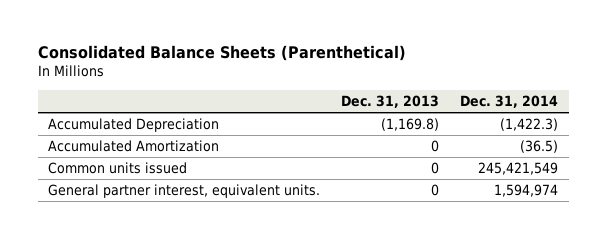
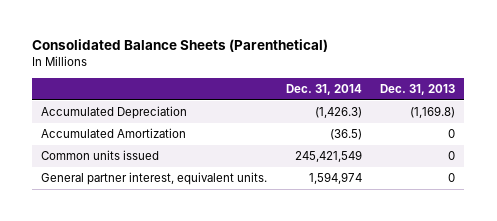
[500,118,559,132] (1,422.3) -> [314,107,362,119] (1,426.3)

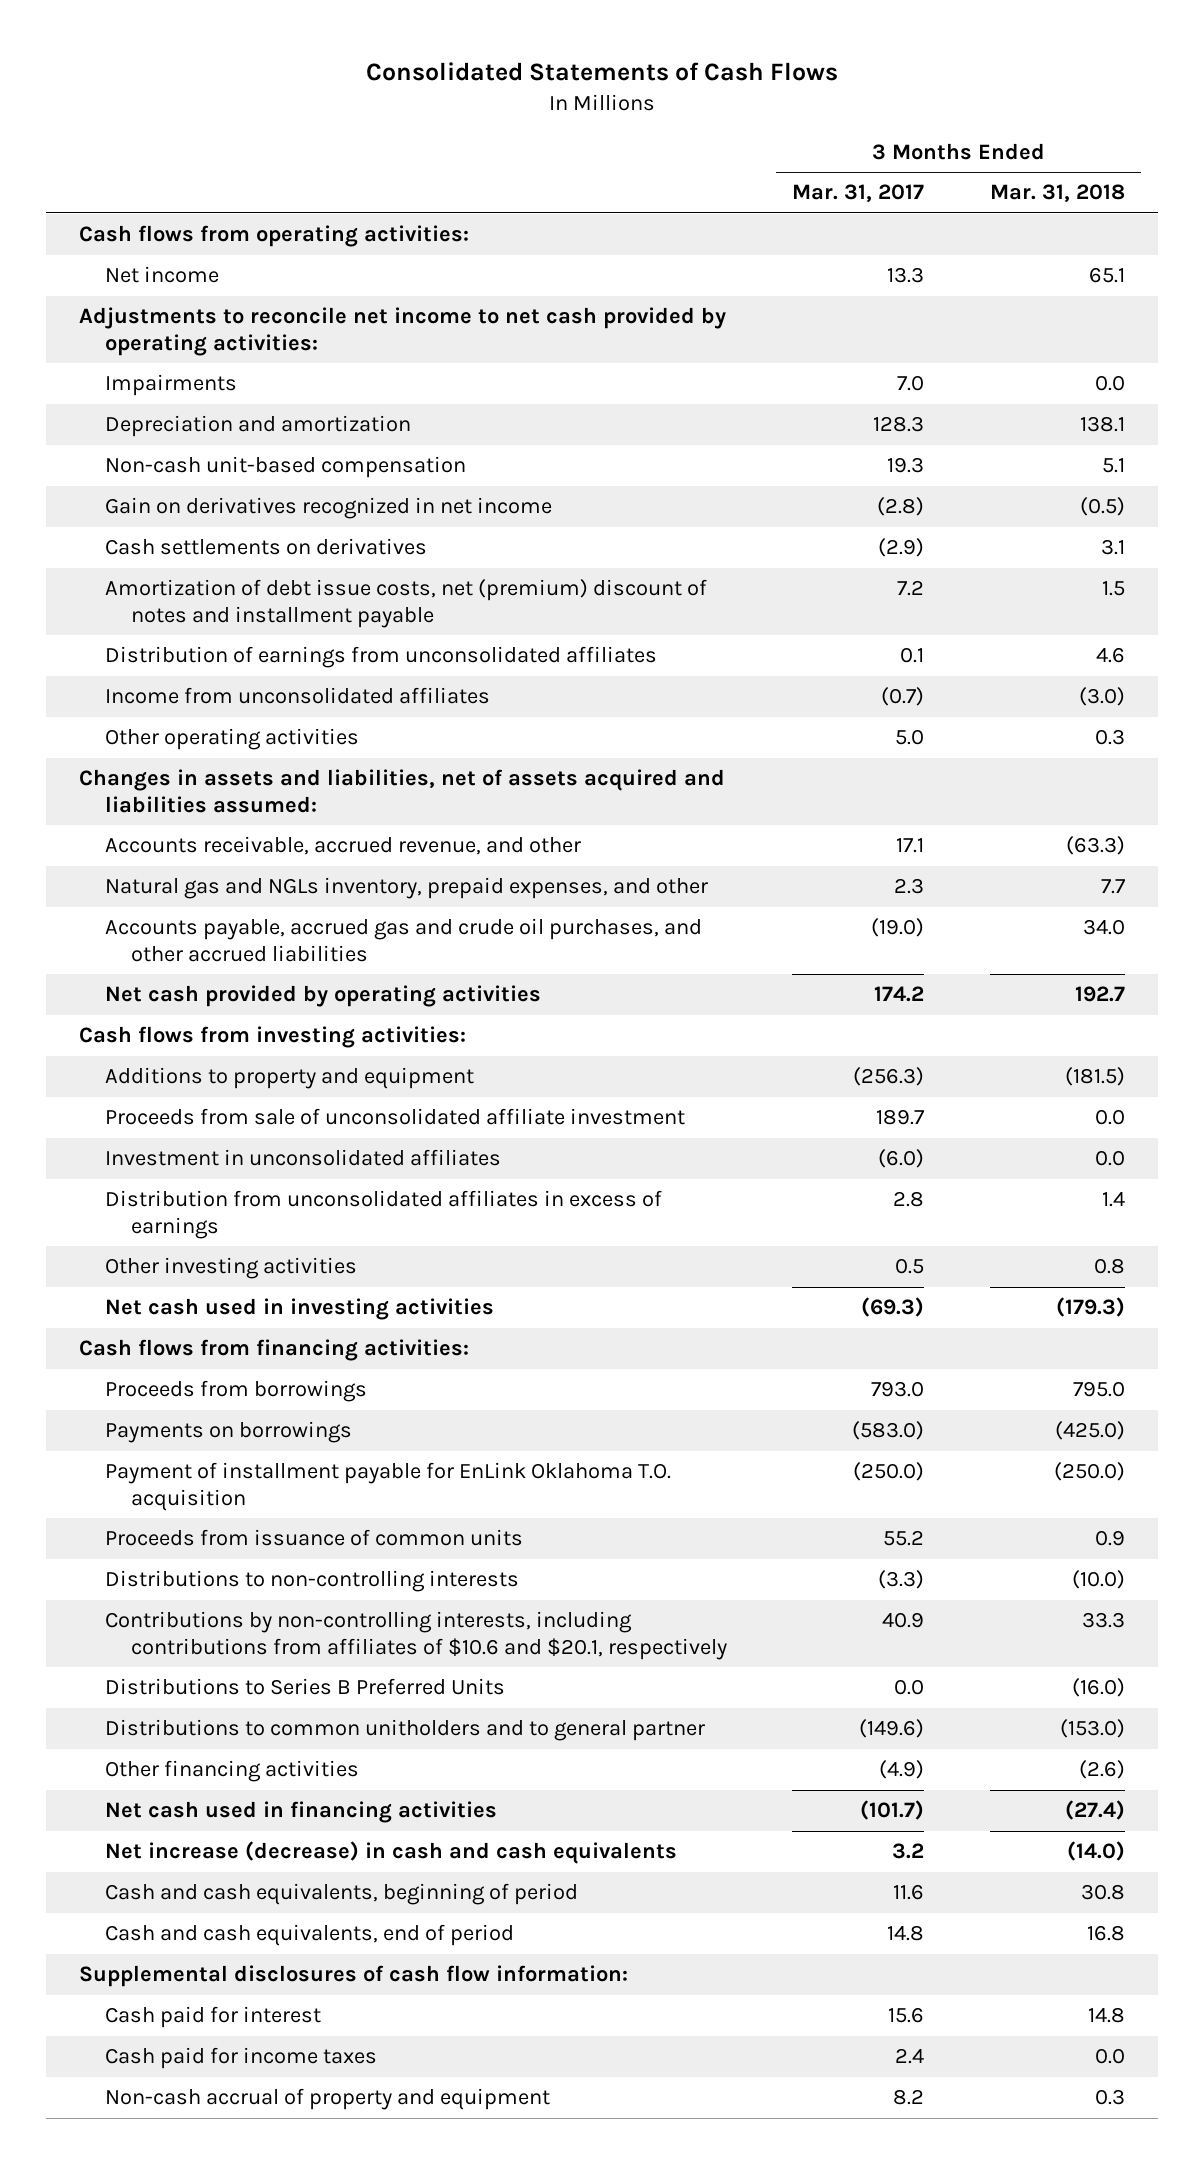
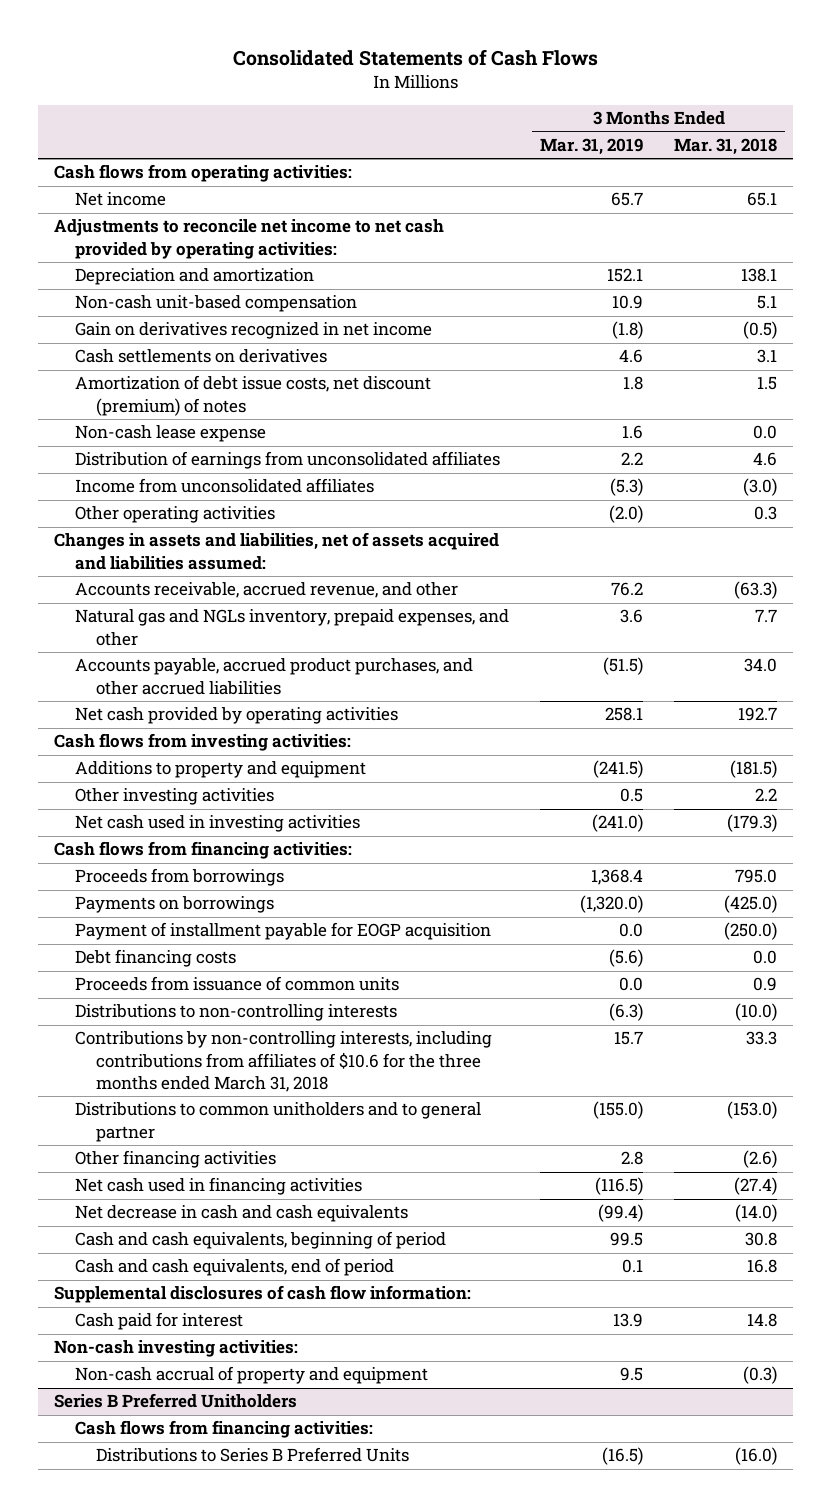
[792,184,925,203] Mar. 31, 2017 -> none
none -> [540,138,644,156] Mar. 31, 2019
[105,374,238,397] Impairments -> none
[105,579,708,629] Amortization of debt issue costs, net (premium) discount of notes and installment payable -> [75,375,432,416] Amortization of debt issue costs, net discount (premium) of notes
none -> [75,425,267,443] Non-cash lease expense
[105,918,703,963] Accounts payable, accrued gas and crude oil purchases, and other accrued liabilities -> [75,658,474,695] Accounts payable, accrued product purchases, and other accrued liabilities
[105,1108,686,1126] Proceeds from sale of unconsolidated affiliate investment -> none
[105,1149,502,1167] Investment in unconsolidated affiliates -> none
[105,1190,663,1240] Distribution from unconsolidated affiliates in excess of earnings -> none
[1093,1258,1125,1275] 0.8 -> [755,788,778,802] 2.2
[105,1462,672,1512] Payment of installment payable for EnLink Oklahoma T.O. acquisition -> [75,922,492,941] Payment of installment payable for EOGP acquisition
none -> [75,949,237,968] Debt financing costs
[105,1678,506,1696] Distributions to Series B Preferred Units -> none
[105,1611,728,1661] Contributions by non-controlling interests, including contributions from affiliates of $10.6 and $20.1, respectively -> [75,1031,493,1092] Contributions by non-controlling interests, including contributions from affiliates of $10.6 for the three months ended March 31, 2018
[105,1841,678,1865] Net increase (decrease) in cash and cash equivalents -> [75,1205,409,1223] Net decrease in cash and cash equivalents
[105,2047,378,2070] Cash paid for income taxes -> none
none -> [53,1340,298,1358] Non-cash investing activities:
[1094,2089,1125,2106] 0.3 -> [743,1366,778,1385] (0.3)
none -> [53,1393,297,1409] Series B Preferred Unitholders
none -> [75,1420,374,1439] Cash flows from financing activities:
none -> [96,1447,410,1463] Distributions to Series B Preferred Units

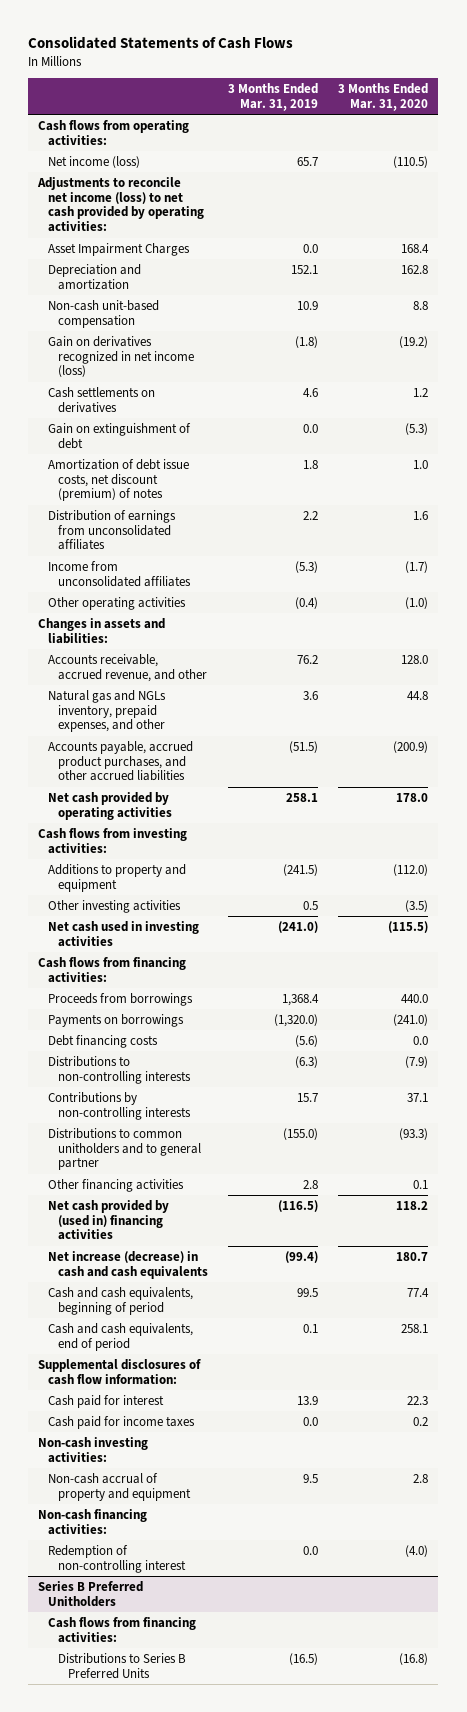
[674,138,778,156] Mar. 31, 2018 -> none
none -> [338,83,429,111] 3 Months Ended Mar. 31, 2020
[75,192,167,207] Net income -> [48,155,141,168] Net income (loss)
[53,219,444,259] Adjustments to reconcile net income to net cash provided by operating activities: -> [37,176,205,233] Adjustments to reconcile net income (loss) to net cash provided by operating activities:
none -> [48,242,191,256] Asset Impairment Charges
[75,322,433,340] Gain on derivatives recognized in net income -> [48,335,195,378] Gain on derivatives recognized in net income (loss)
none -> [48,422,192,449] Gain on extinguishment of debt
[75,425,267,443] Non-cash lease expense -> none
[609,505,644,524] (2.0) -> [295,596,319,609] (0.4)
[53,532,499,570] Changes in assets and liabilities, net of assets acquired and liabilities assumed: -> [38,617,166,644] Changes in assets and liabilities:
[75,922,492,941] Payment of installment payable for EOGP acquisition -> none
[75,976,400,992] Proceeds from issuance of common units -> none
[75,1031,493,1092] Contributions by non-controlling interests, including contributions from affiliates of $10.6 for the three months ended March 31, 2018 -> [48,1091,192,1120] Contributions by non-controlling interests
[75,1177,363,1196] Net cash used in financing activities -> [48,1199,170,1241] Net cash provided by (used in) financing activities
[75,1205,409,1223] Net decrease in cash and cash equivalents -> [48,1250,209,1279] Net increase (decrease) in cash and cash equivalents
none -> [48,1415,196,1429] Cash paid for income taxes
none -> [38,1508,148,1535] Non-cash financing activities:
none -> [48,1544,187,1573] Redemption of non-controlling interest

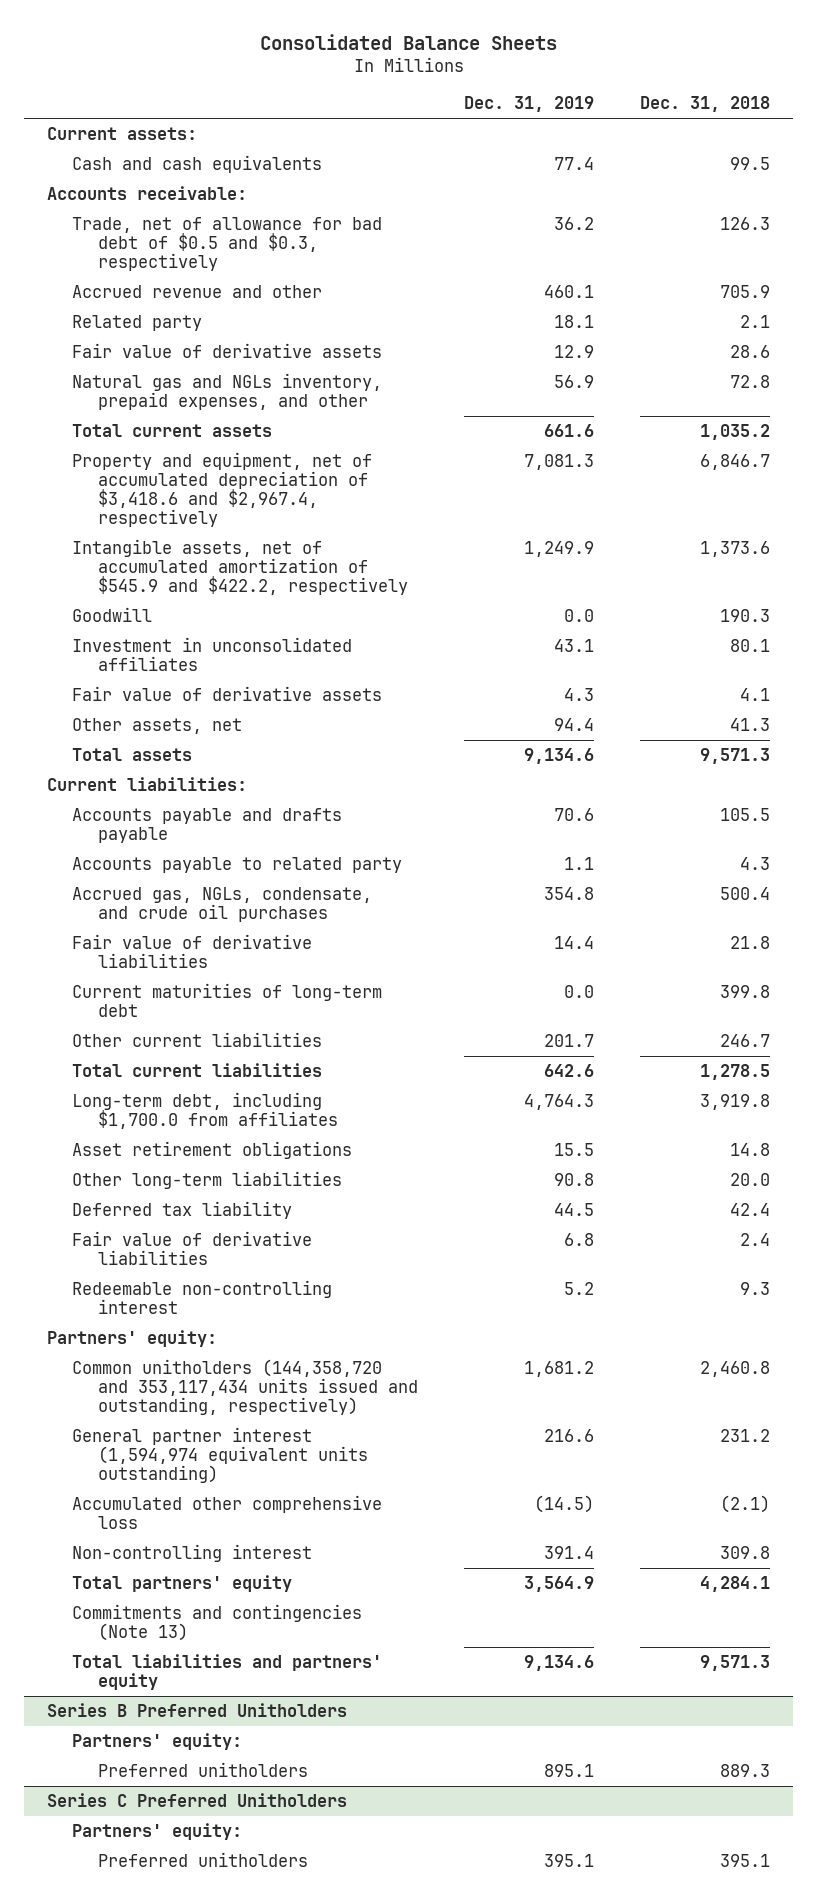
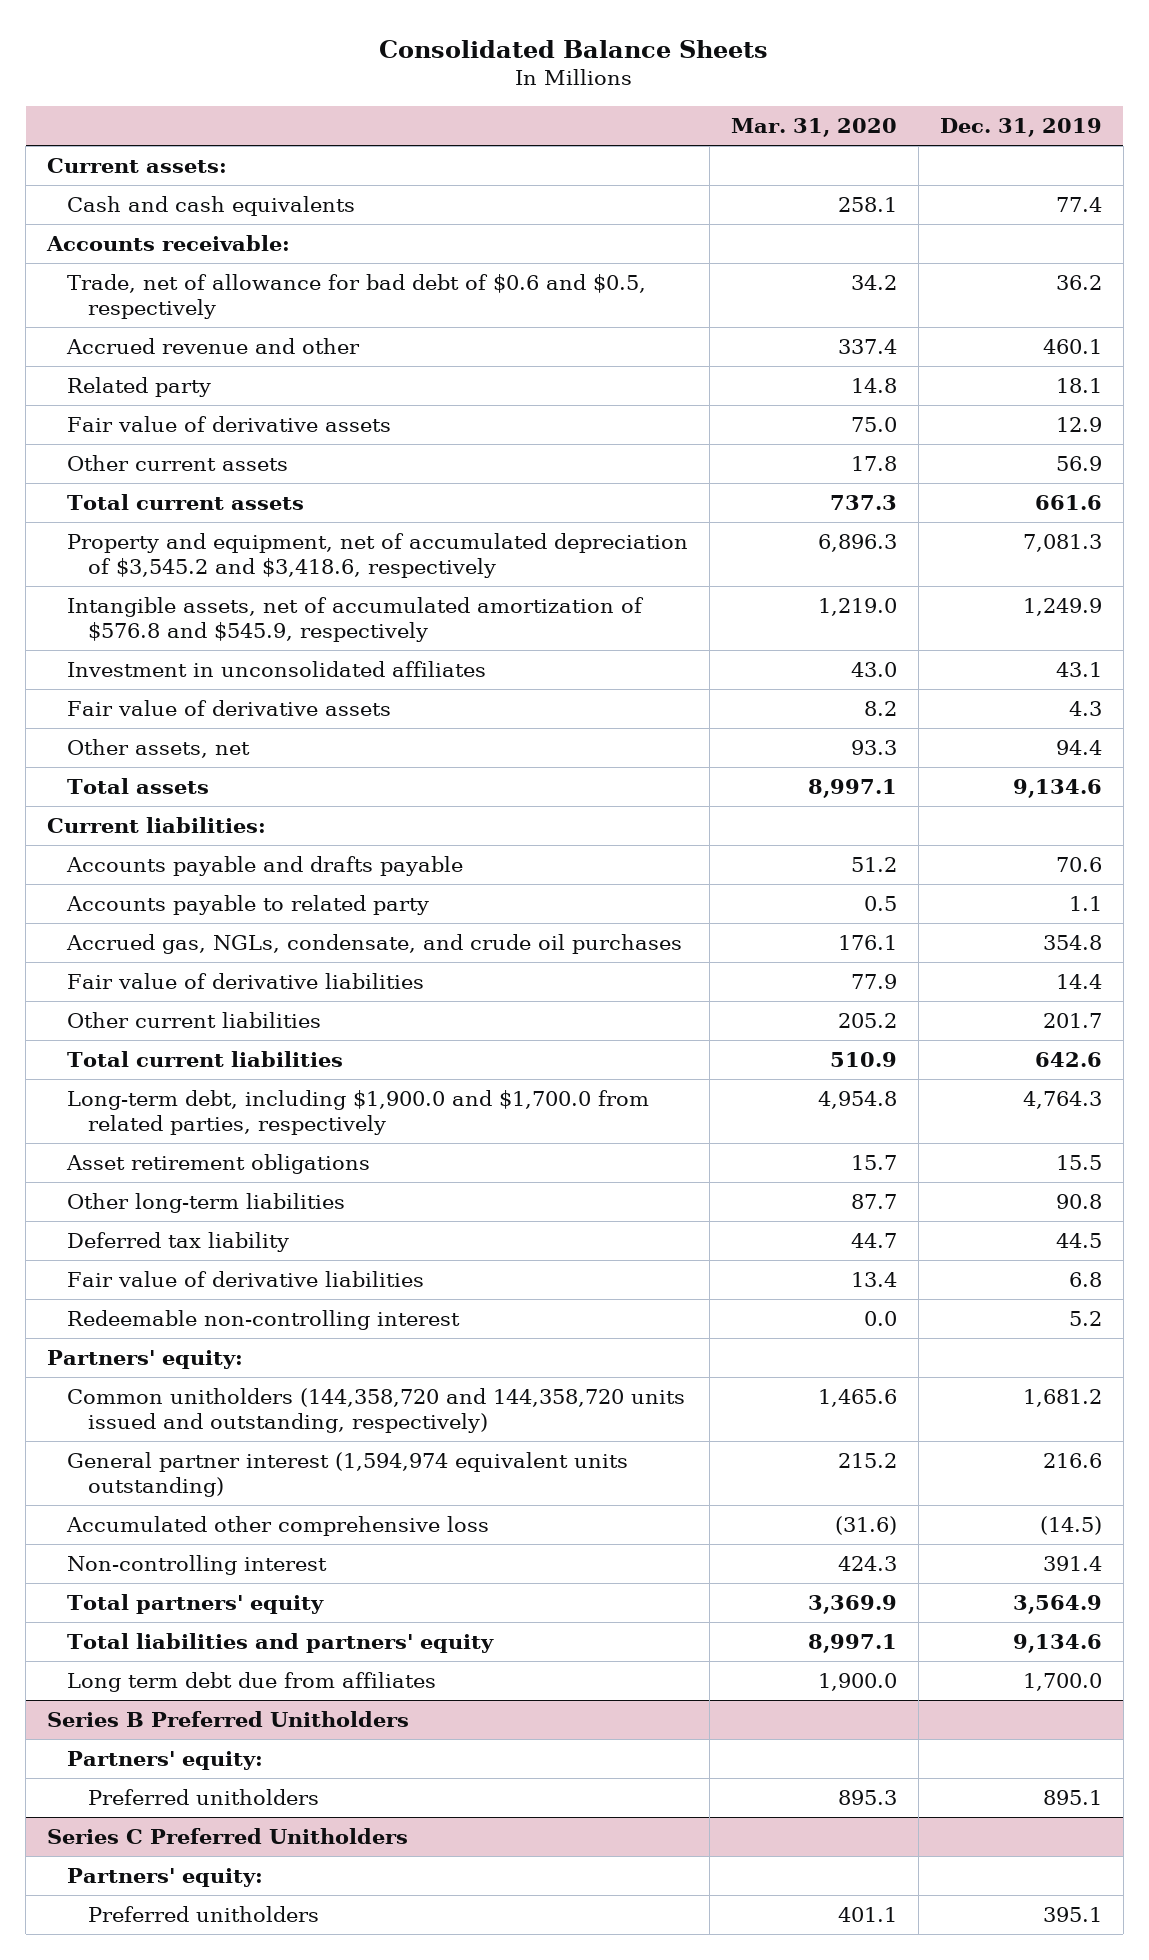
[640,96,771,113] Dec. 31, 2018 -> none
none -> [731,118,898,138] Mar. 31, 2020
[72,216,383,271] Trade, net of allowance for bad debt of $0.5 and $0.3, respectively -> [67,274,647,320] Trade, net of allowance for bad debt of $0.6 and $0.5, respectively
[72,372,383,410] Natural gas and NGLs inventory, prepaid expenses, and other -> [67,455,289,472] Other current assets
[72,606,153,622] Goodwill -> none
[72,451,373,527] Property and equipment, net of accumulated depreciation of $3,418.6 and $2,967.4, respectively -> [67,533,689,579] Property and equipment, net of accumulated depreciation of $3,545.2 and $3,418.6, respectively
[72,538,408,595] Intangible assets, net of accumulated amortization of $545.9 and $422.2, respectively -> [67,597,645,643] Intangible assets, net of accumulated amortization of $576.8 and $545.9, respectively
[72,982,383,1017] Current maturities of long-term debt -> none
[72,1091,338,1129] Long-term debt, including $1,700.0 from affiliates -> [67,1090,650,1136] Long-term debt, including $1,900.0 and $1,700.0 from related parties, respectively
[72,1358,418,1415] Common unitholders (144,358,720 and 353,117,434 units issued and outstanding, respectively) -> [67,1388,686,1434] Common unitholders (144,358,720 and 144,358,720 units issued and outstanding, respectively)
[72,1603,363,1641] Commitments and contingencies (Note 13) -> none
none -> [67,1672,437,1693] Long term debt due from affiliates

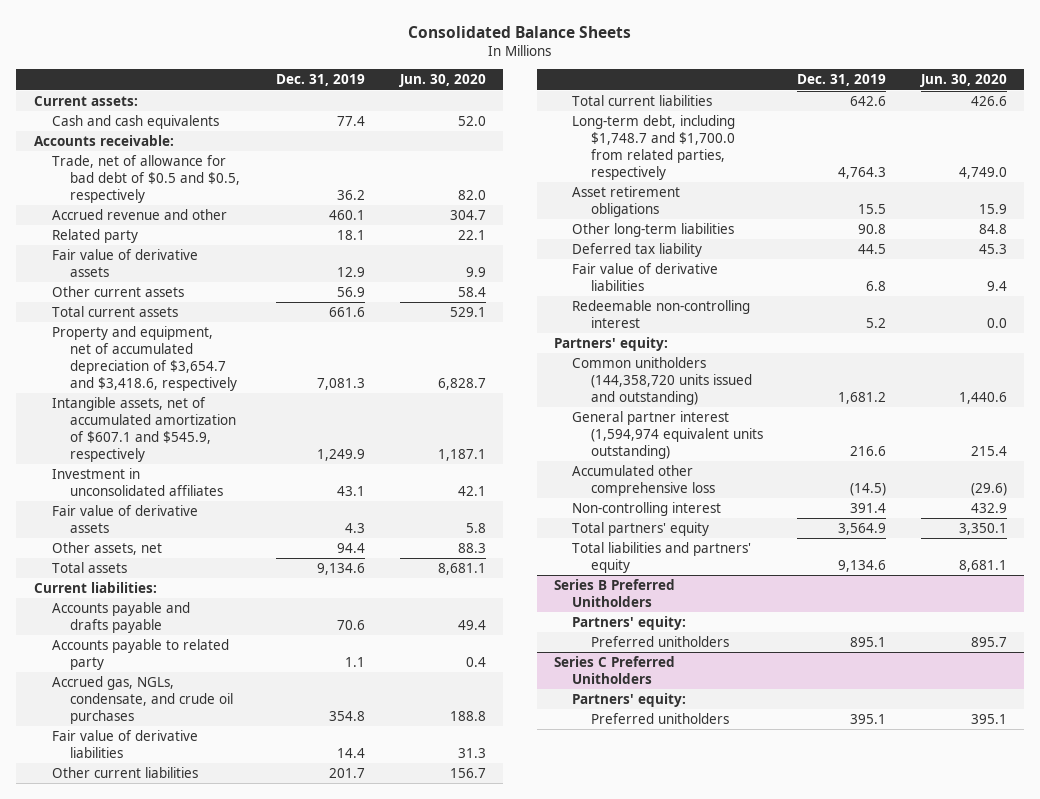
[731,118,898,138] Mar. 31, 2020 -> none
none -> [398,74,486,88] Jun. 30, 2020
[67,274,647,320] Trade, net of allowance for bad debt of $0.6 and $0.5, respectively -> [51,154,240,203] Trade, net of allowance for bad debt of $0.5 and $0.5, respectively
[67,533,689,579] Property and equipment, net of accumulated depreciation of $3,545.2 and $3,418.6, respectively -> [51,325,237,391] Property and equipment, net of accumulated depreciation of $3,654.7 and $3,418.6, respectively
[67,597,645,643] Intangible assets, net of accumulated amortization of $576.8 and $545.9, respectively -> [51,396,236,462] Intangible assets, net of accumulated amortization of $607.1 and $545.9, respectively
[67,1090,650,1136] Long-term debt, including $1,900.0 and $1,700.0 from related parties, respectively -> [572,114,736,180] Long-term debt, including $1,748.7 and $1,700.0 from related parties, respectively
[67,1388,686,1434] Common unitholders (144,358,720 and 144,358,720 units issued and outstanding, respectively) -> [572,356,752,405] Common unitholders (144,358,720 units issued and outstanding)
[67,1672,437,1693] Long term debt due from affiliates -> none

